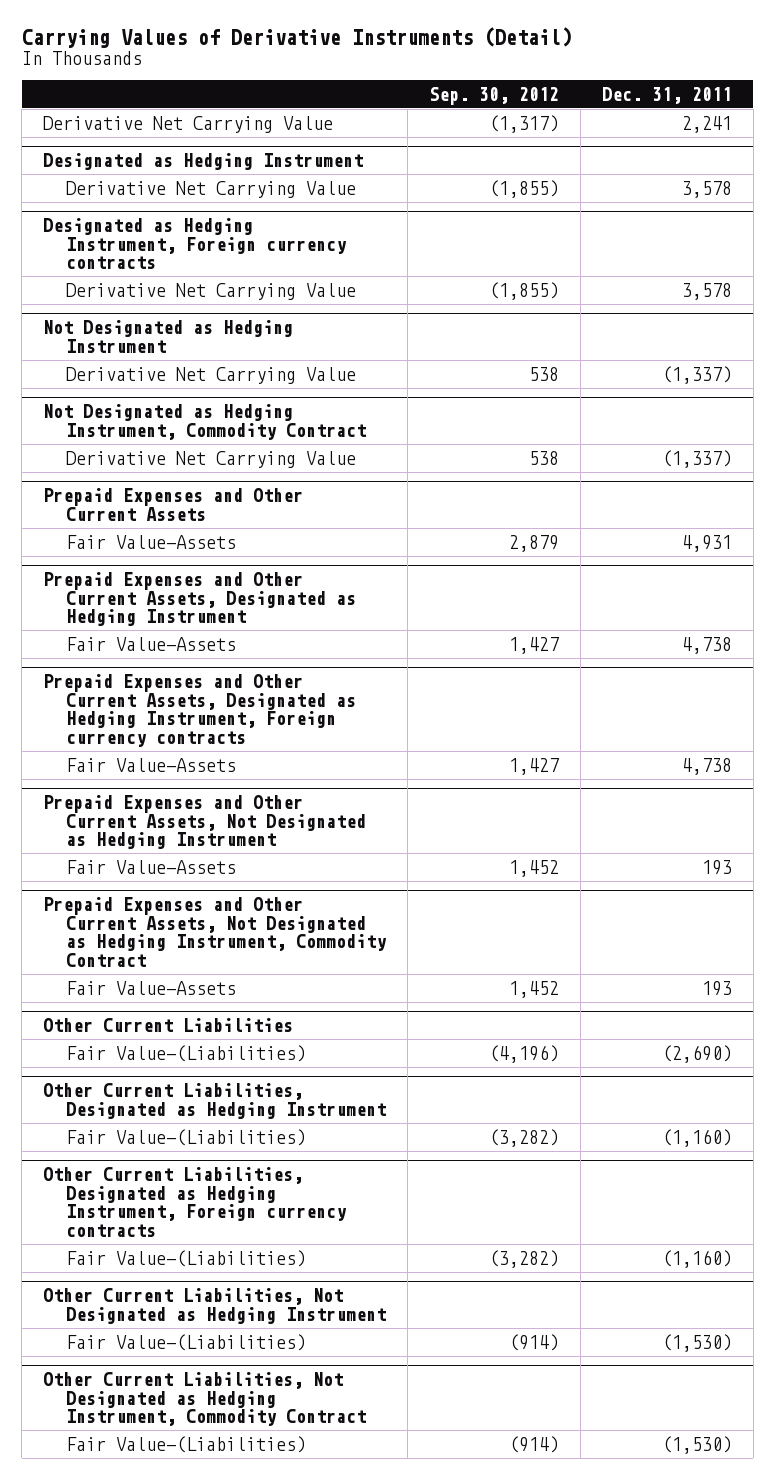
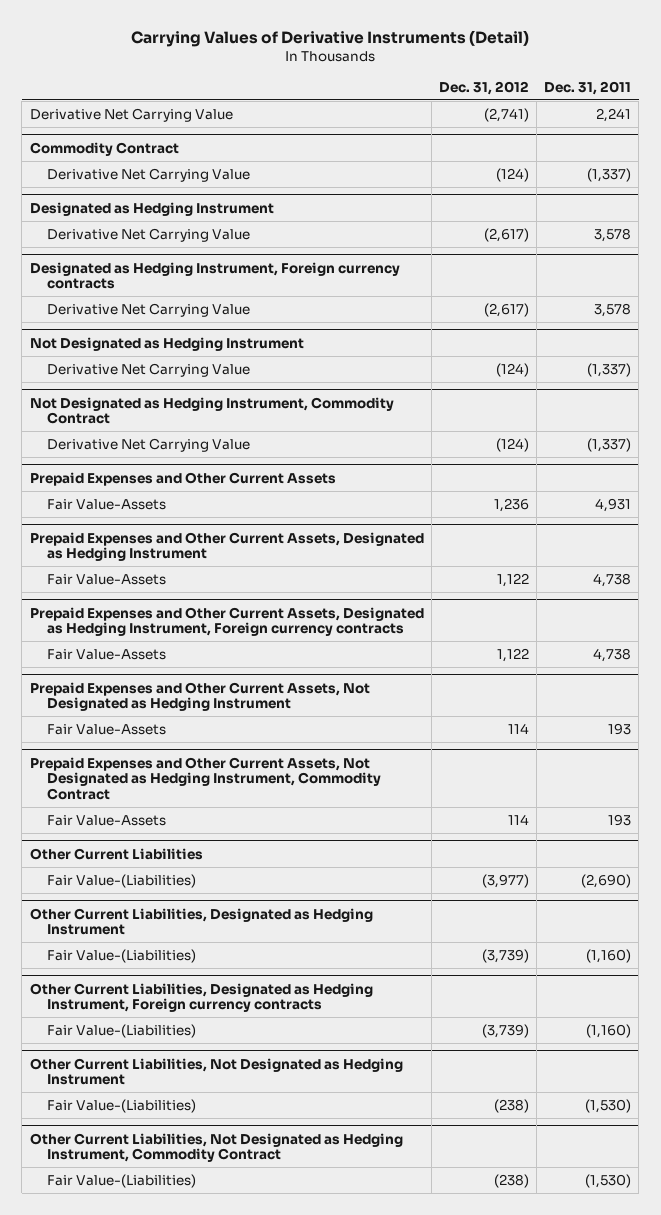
[428,86,559,105] Sep. 30, 2012 -> none
none -> [438,80,529,95] Dec. 31, 2012
none -> [29,141,179,156] Commodity Contract
none -> [46,167,250,182] Derivative Net Carrying Value

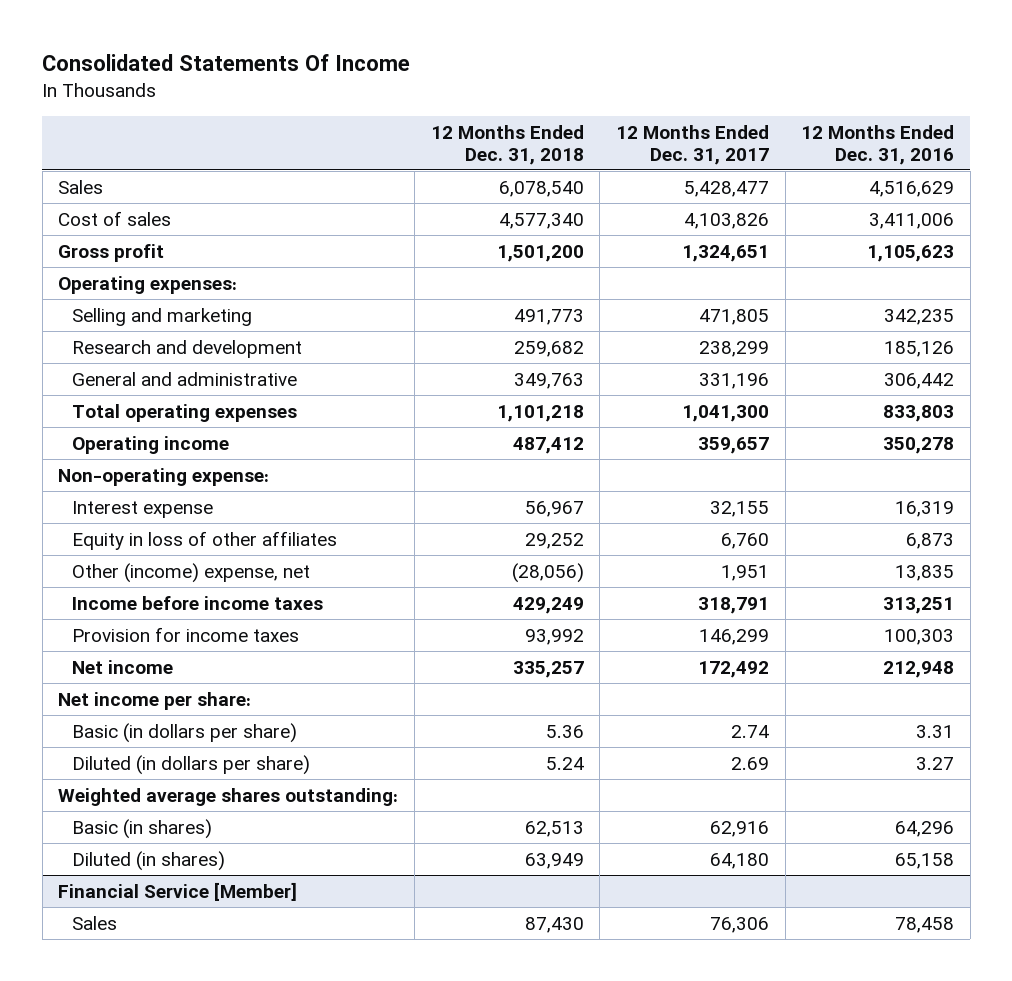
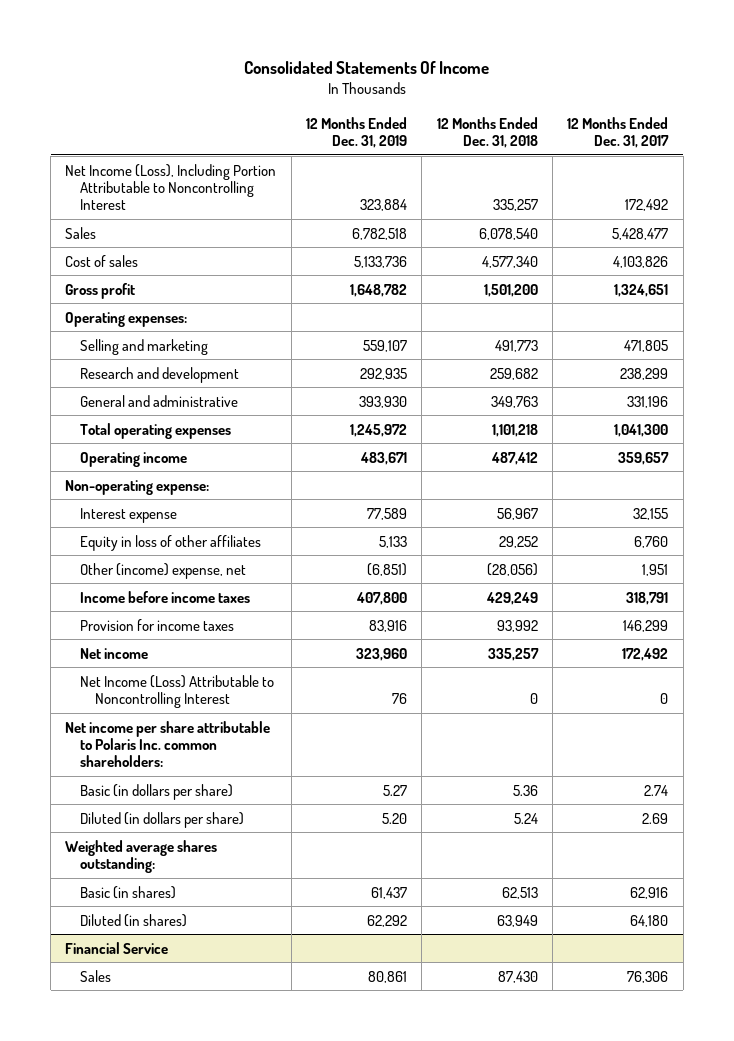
[801,124,955,165] 12 Months Ended Dec. 31, 2016 -> none
none -> [306,116,408,148] 12 Months Ended Dec. 31, 2019
none -> [65,163,277,211] Net Income (Loss), Including Portion Attributable to Noncontrolling Interest
none -> [80,674,275,708] Net Income (Loss) Attributable to Noncontrolling Interest
[58,691,252,710] Net income per share: -> [65,720,271,768] Net income per share attributable to Polaris Inc. common shareholders:
[58,881,298,901] Financial Service [Member] -> [65,941,169,954] Financial Service

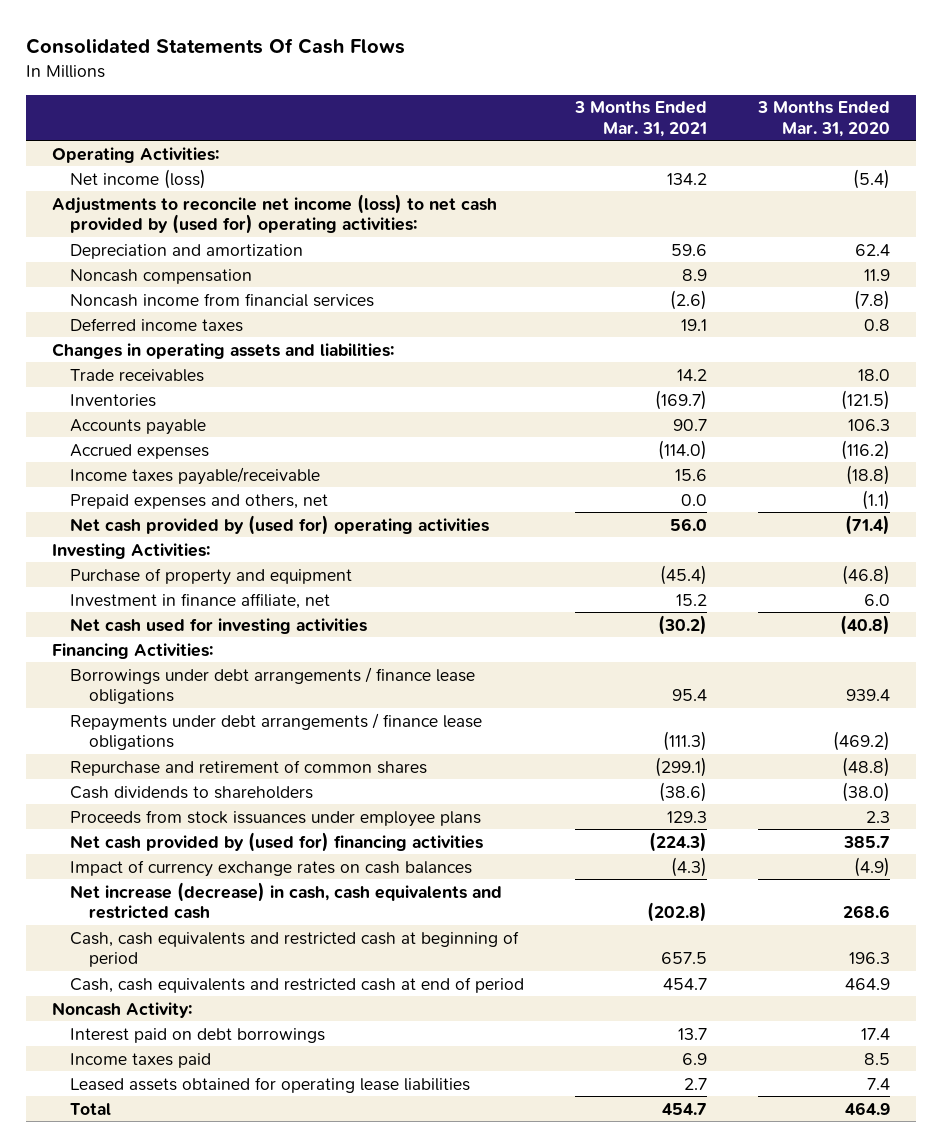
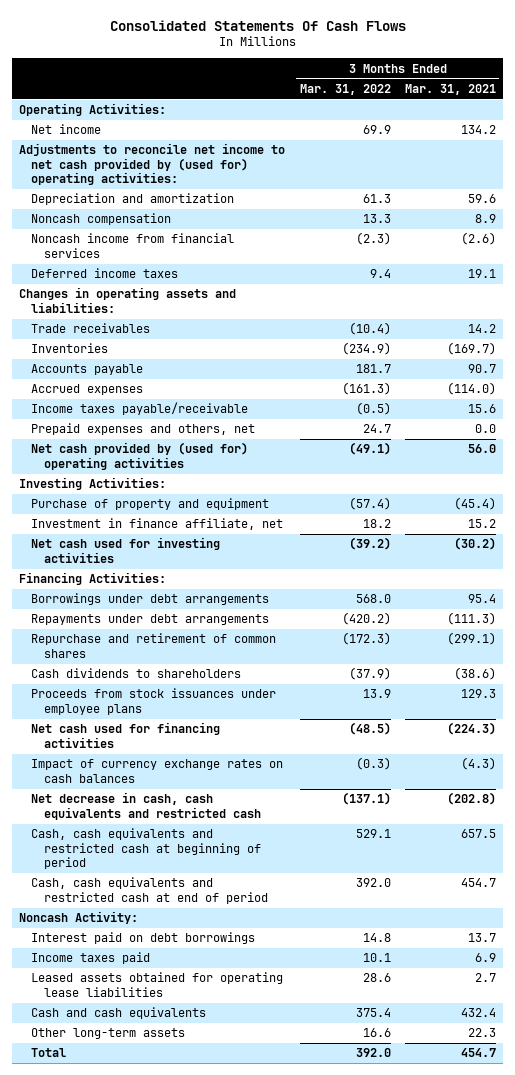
[757,101,891,137] 3 Months Ended Mar. 31, 2020 -> none
none -> [299,84,391,96] Mar. 31, 2022
[70,168,207,189] Net income (loss) -> [31,124,102,135] Net income
[51,193,497,235] Adjustments to reconcile net income (loss) to net cash provided by (used for) operating activities: -> [19,143,286,186] Adjustments to reconcile net income to net cash provided by (used for) operating activities:
[70,666,476,705] Borrowings under debt arrangements / finance lease obligations -> [31,593,270,606] Borrowings under debt arrangements
[70,712,483,751] Repayments under debt arrangements / finance lease obligations -> [31,614,270,626] Repayments under debt arrangements
[70,831,484,852] Net cash provided by (used for) financing activities -> [31,722,221,748] Net cash used for financing activities
[70,881,503,920] Net increase (decrease) in cash, cash equivalents and restricted cash -> [31,792,261,820] Net decrease in cash, cash equivalents and restricted cash
none -> [31,1007,207,1020] Cash and cash equivalents
none -> [31,1028,186,1040] Other long-term assets

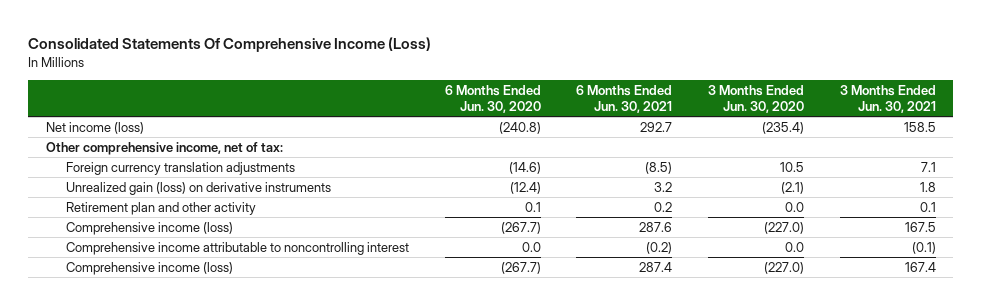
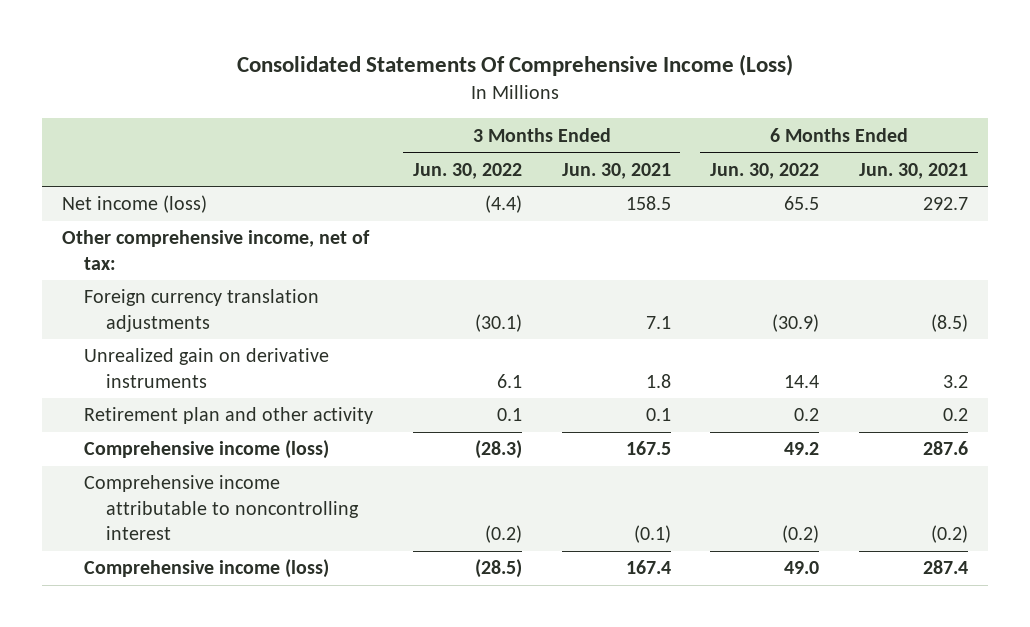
[444,84,541,114] 6 Months Ended Jun. 30, 2020 -> none
[707,84,804,114] 3 Months Ended Jun. 30, 2020 -> none
none -> [412,162,522,179] Jun. 30, 2022
none -> [710,162,820,179] Jun. 30, 2022
[65,181,331,195] Unrealized gain (loss) on derivative instruments -> [83,348,329,388] Unrealized gain on derivative instruments

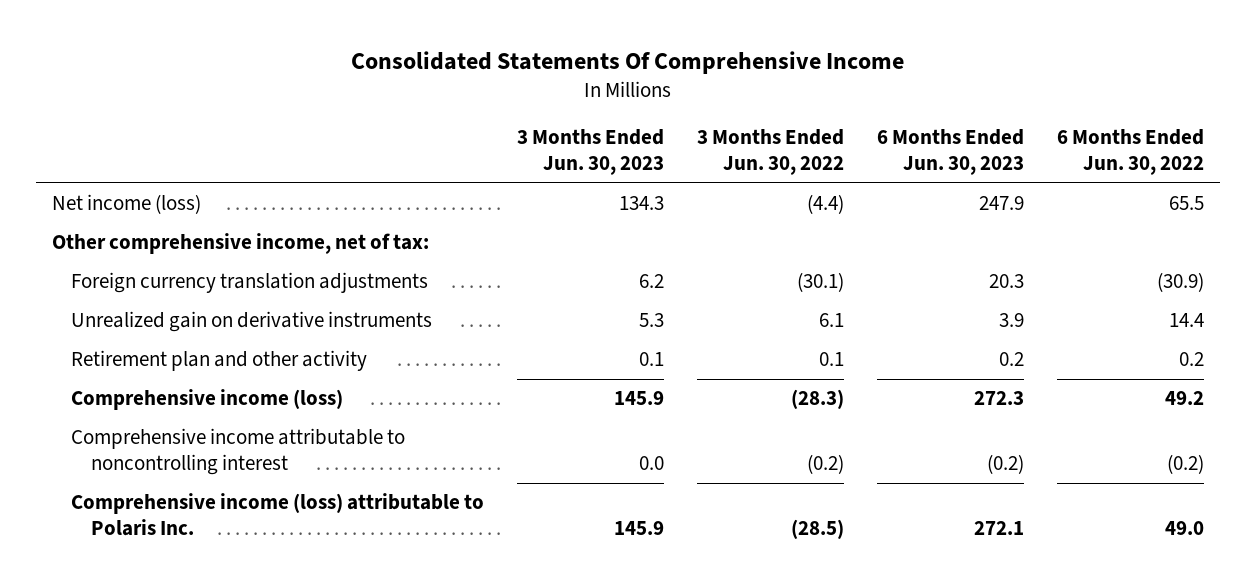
[236,54,793,77] Consolidated Statements Of Comprehensive Income (Loss) -> [351,50,905,74] Consolidated Statements Of Comprehensive Income
[561,162,671,179] Jun. 30, 2021 -> none
[859,162,969,179] Jun. 30, 2021 -> none
none -> [517,129,665,176] 3 Months Ended Jun. 30, 2023
none -> [876,129,1024,176] 6 Months Ended Jun. 30, 2023
[83,559,329,579] Comprehensive income (loss) -> [71,493,485,537] Comprehensive income (loss) attributable to Polaris Inc.

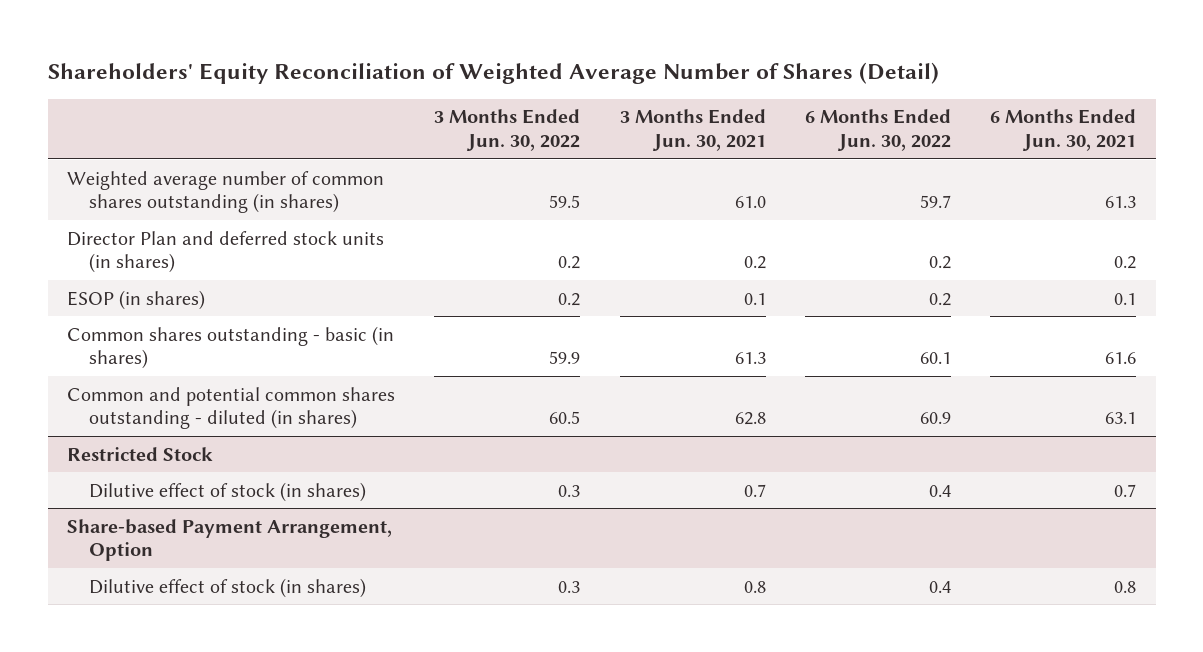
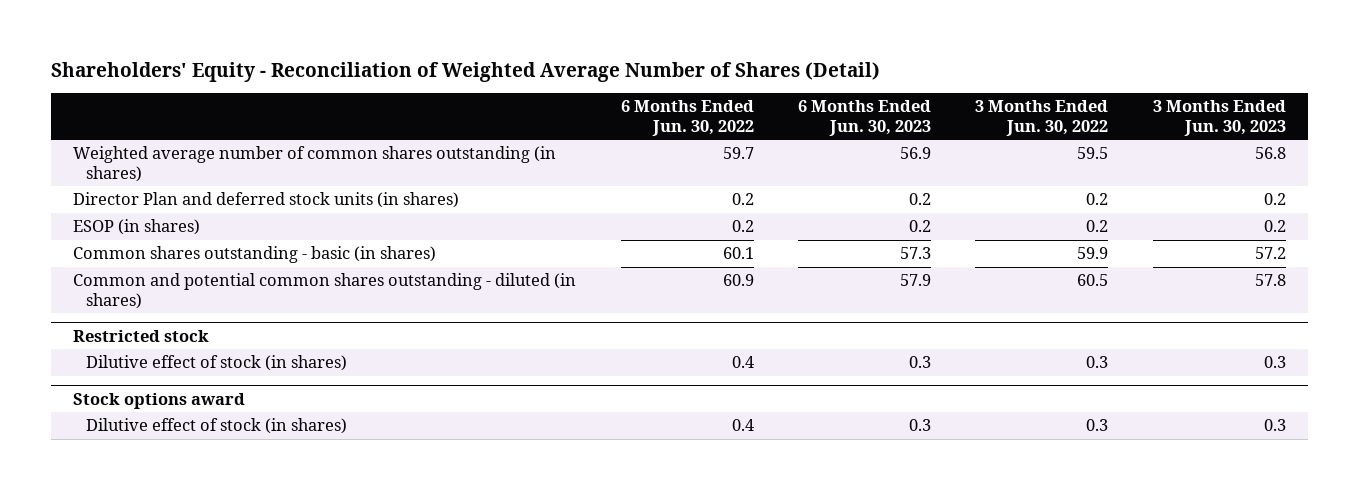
[47,61,939,84] Shareholders' Equity Reconciliation of Weighted Average Number of Shares (Detail) -> [51,61,881,82] Shareholders' Equity - Reconciliation of Weighted Average Number of Shares (Detail)
[619,109,766,151] 3 Months Ended Jun. 30, 2021 -> none
[990,109,1137,151] 6 Months Ended Jun. 30, 2021 -> none
none -> [797,100,931,137] 6 Months Ended Jun. 30, 2023
none -> [1152,100,1286,137] 3 Months Ended Jun. 30, 2023
[67,446,214,461] Restricted Stock -> [73,330,210,343] Restricted stock
[67,518,393,562] Share-based Payment Arrangement, Option -> [73,393,246,410] Stock options award

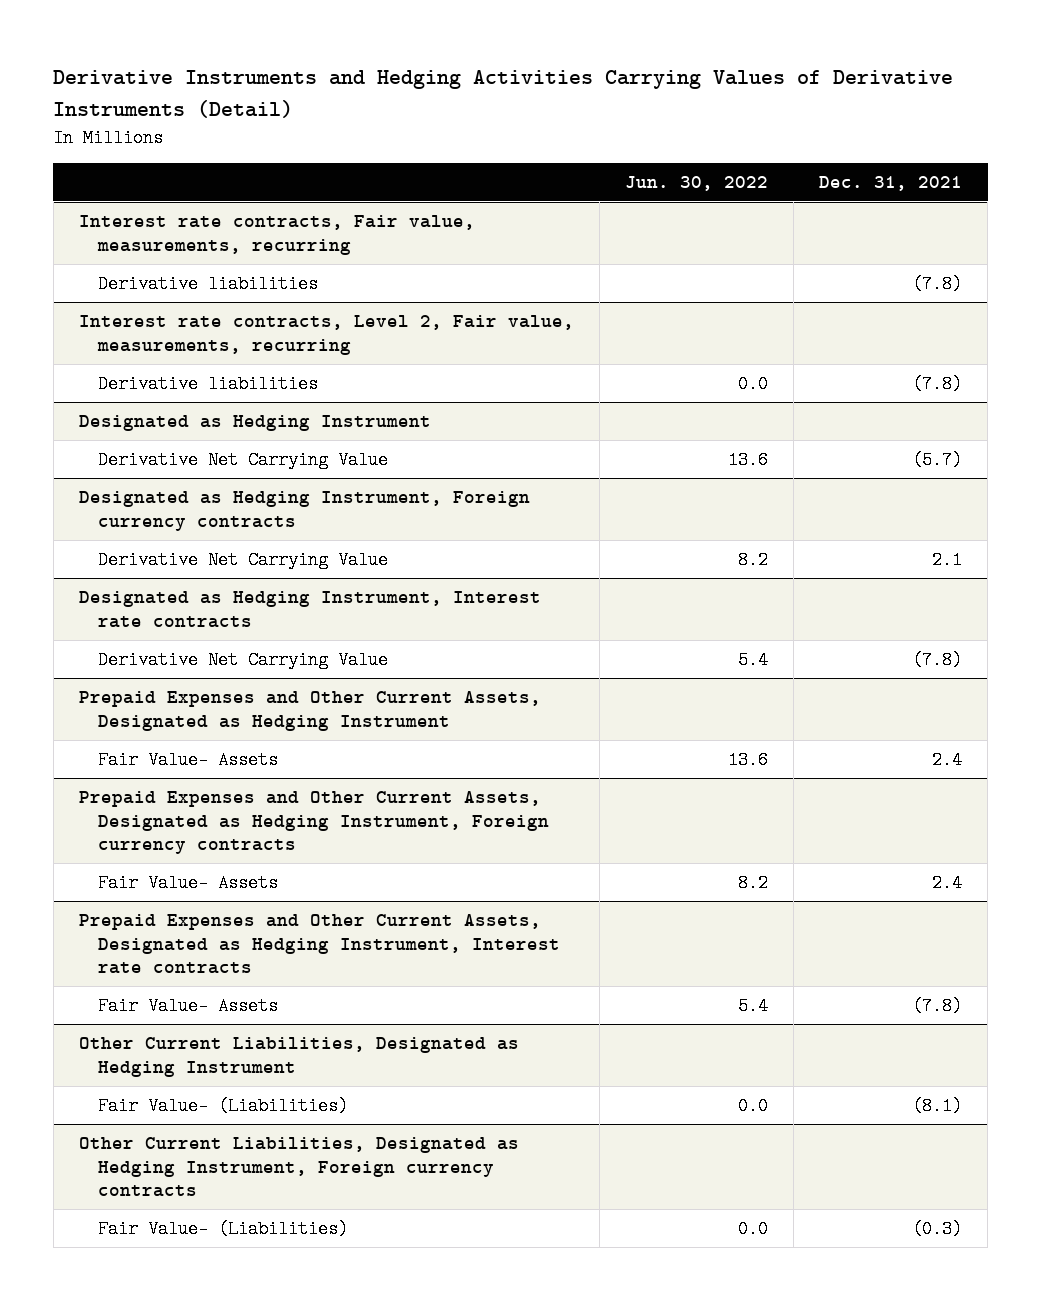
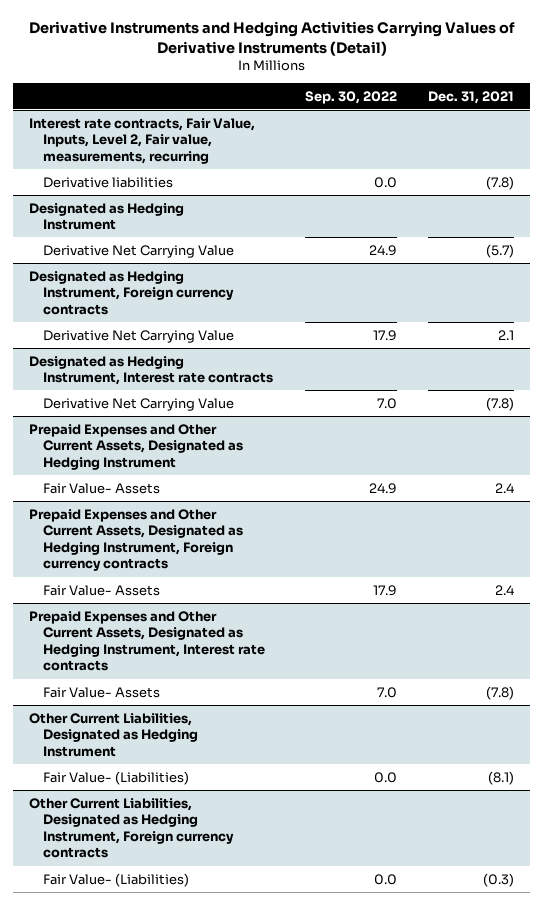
[625,175,769,191] Jun. 30, 2022 -> none
none -> [304,90,397,104] Sep. 30, 2022
[78,215,475,255] Interest rate contracts, Fair value, measurements, recurring -> none
[97,275,318,294] Derivative liabilities -> none
[78,315,574,355] Interest rate contracts, Level 2, Fair value, measurements, recurring -> [28,117,255,164] Interest rate contracts, Fair Value, Inputs, Level 2, Fair value, measurements, recurring

